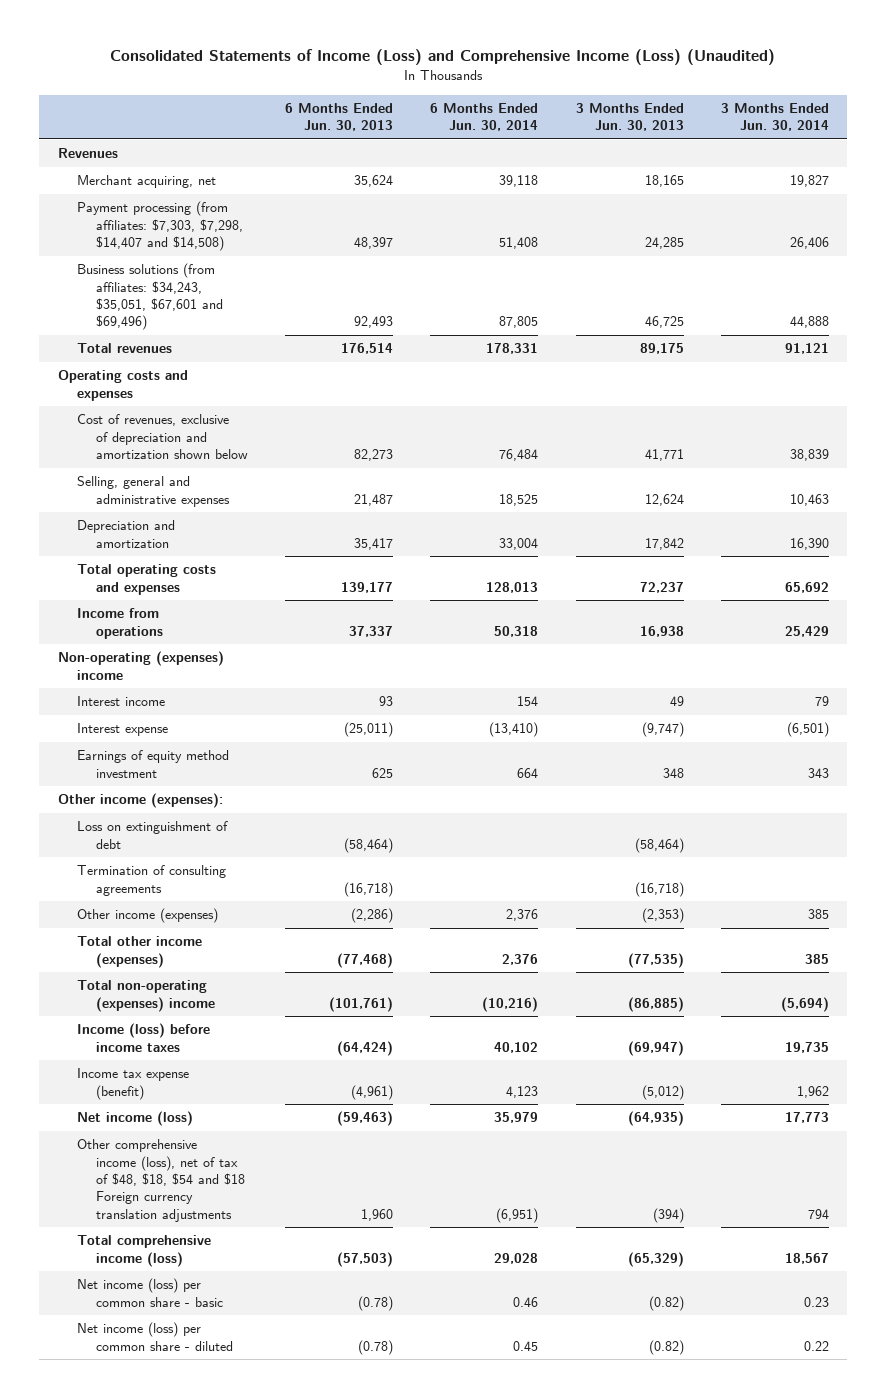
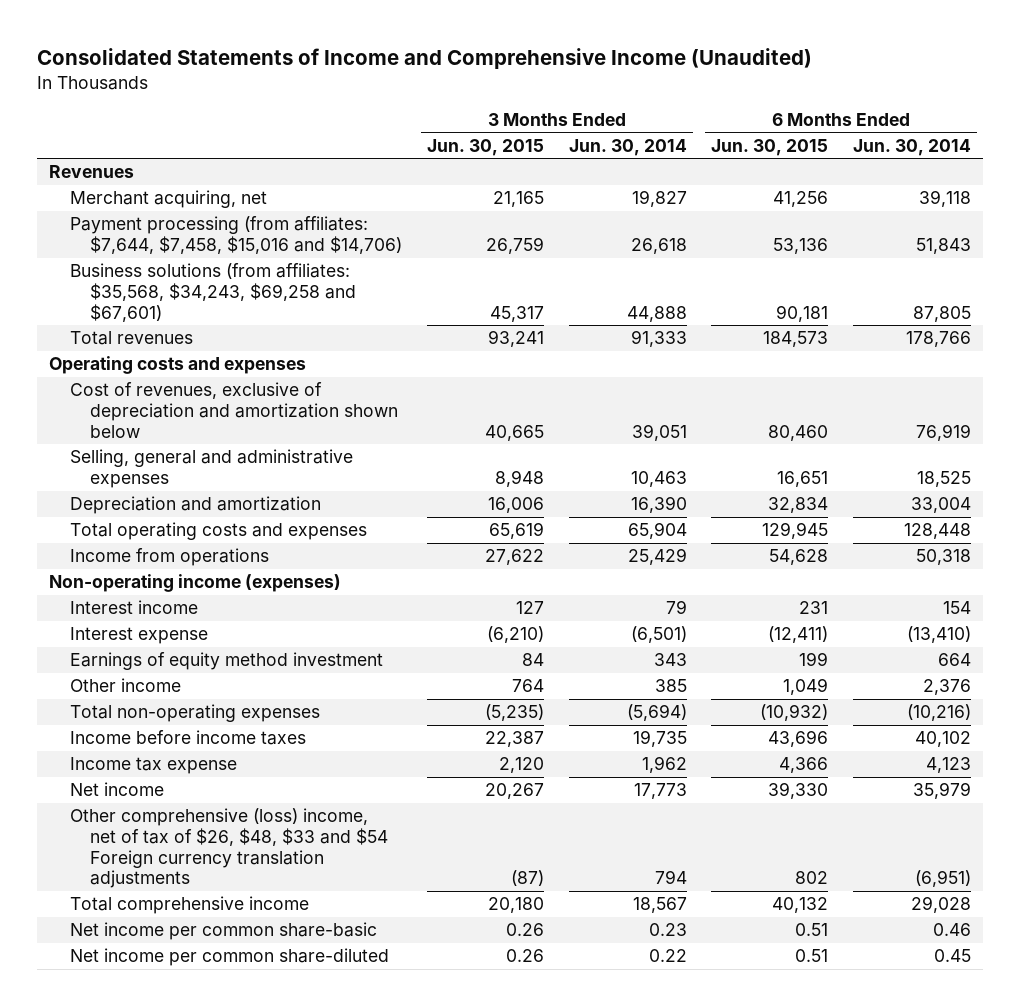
[110,49,776,66] Consolidated Statements of Income (Loss) and Comprehensive Income (Loss) (Unaudited) -> [37,47,813,69] Consolidated Statements of Income and Comprehensive Income (Unaudited)
[285,102,394,132] 6 Months Ended Jun. 30, 2013 -> none
[575,102,684,132] 3 Months Ended Jun. 30, 2013 -> none
none -> [426,138,544,156] Jun. 30, 2015
none -> [711,138,829,156] Jun. 30, 2015
[77,201,244,252] Payment processing (from affiliates: $7,303, $7,298, $14,407 and $14,508) -> [69,216,403,255] Payment processing (from affiliates: $7,644, $7,458, $15,016 and $14,706)
[499,237,539,250] 51,408 -> [915,238,971,255] 51,843
[789,237,829,250] 26,406 -> [630,238,687,255] 26,618
[77,263,224,331] Business solutions (from affiliates: $34,243, $35,051, $67,601 and $69,496) -> [69,263,357,322] Business solutions (from affiliates: $35,568, $34,243, $69,258 and $67,601)
[486,343,539,355] 178,331 -> [905,331,971,348] 178,766
[784,343,829,355] 91,121 -> [630,330,687,348] 91,333
[499,449,539,462] 76,484 -> [915,423,971,441] 76,919
[789,449,829,462] 38,839 -> [631,423,687,441] 39,051
[486,581,539,593] 128,013 -> [903,523,971,540] 128,448
[784,581,829,593] 65,692 -> [627,522,687,540] 65,904
[57,651,224,680] Non-operating (expenses) income -> [49,574,342,593] Non-operating income (expenses)
[57,793,223,809] Other income (expenses): -> none
[77,821,229,849] Loss on extinguishment of debt -> none
[77,865,227,896] Termination of consulting agreements -> none
[77,908,219,924] Other income (expenses) -> none
[77,936,203,968] Total other income (expenses) -> [69,678,181,693] Other income
[77,980,216,1012] Total non-operating (expenses) income -> [69,704,320,723] Total non-operating expenses
[77,1023,211,1052] Income (loss) before income taxes -> [69,730,306,746] Income before income taxes
[77,1068,190,1100] Income tax expense (benefit) -> [69,757,237,775] Income tax expense
[77,1111,194,1127] Net income (loss) -> [69,782,164,797] Net income
[77,1139,246,1222] Other comprehensive income (loss), net of tax of $48, $18, $54 and $18 Foreign currency translation adjustments -> [69,808,389,889] Other comprehensive (loss) income, net of tax of $26, $48, $33 and $54 Foreign currency translation adjustments
[77,1235,212,1267] Total comprehensive income (loss) -> [69,896,309,915] Total comprehensive income
[77,1278,224,1307] Net income (loss) per common share - basic -> [69,922,377,941] Net income per common share-basic
[77,1322,234,1351] Net income (loss) per common share - diluted -> [69,948,389,967] Net income per common share-diluted

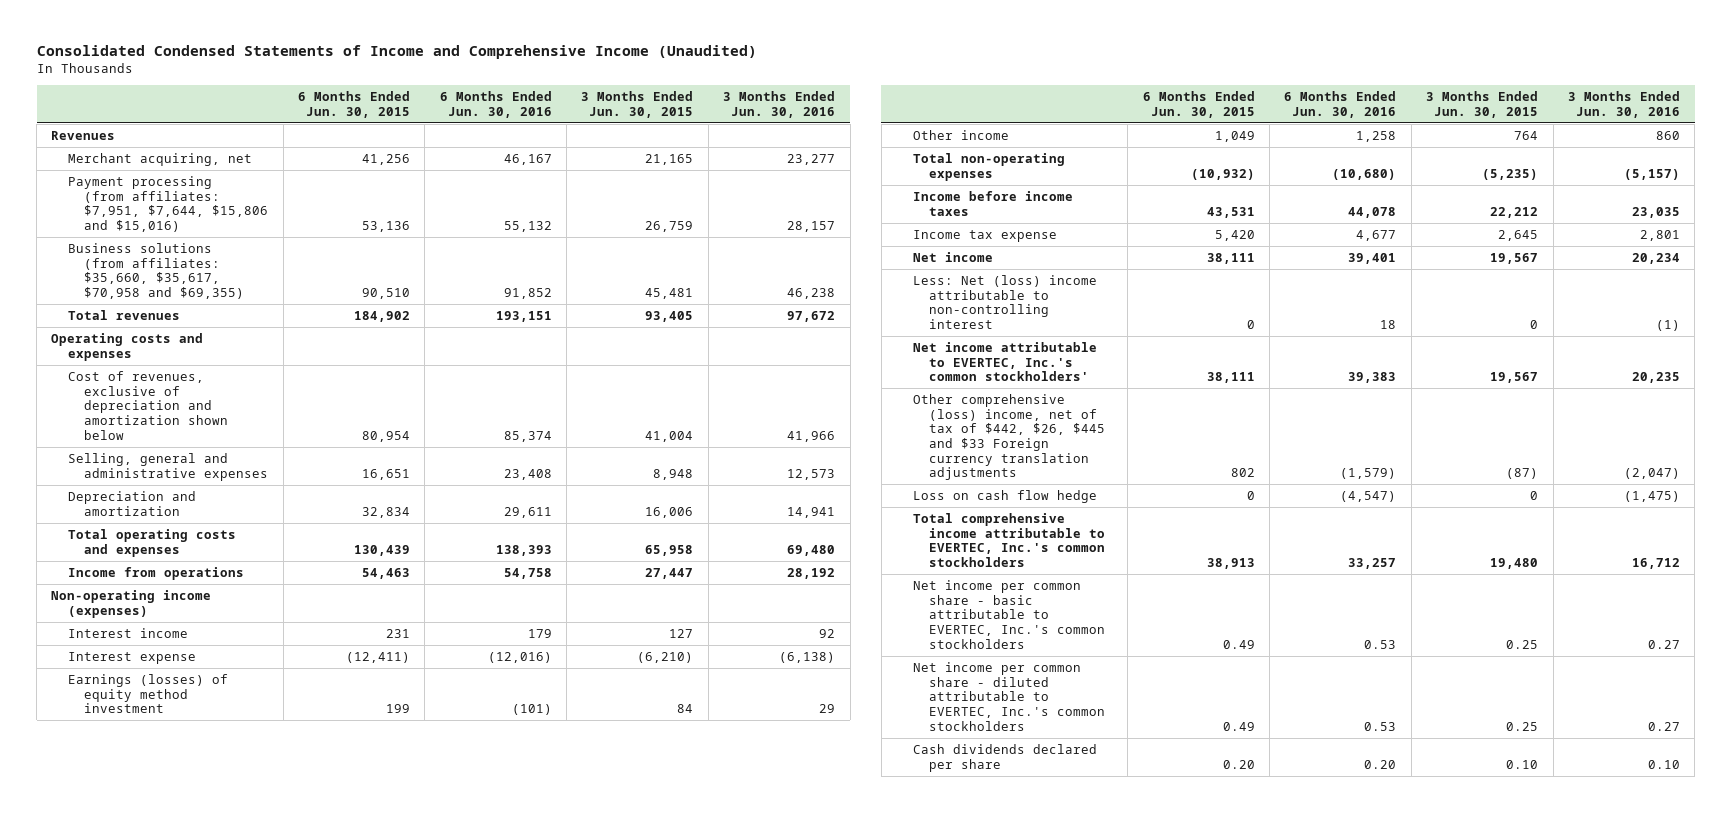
[37,47,813,69] Consolidated Statements of Income and Comprehensive Income (Unaudited) -> [36,44,757,59] Consolidated Condensed Statements of Income and Comprehensive Income (Unaudited)
[568,138,687,156] Jun. 30, 2014 -> none
[852,138,971,156] Jun. 30, 2014 -> none
none -> [439,91,552,118] 6 Months Ended Jun. 30, 2016
none -> [723,91,836,118] 3 Months Ended Jun. 30, 2016
[69,216,403,255] Payment processing (from affiliates: $7,644, $7,458, $15,016 and $14,706) -> [67,175,269,232] Payment processing (from affiliates: $7,951, $7,644, $15,806 and $15,016)
[69,263,357,322] Business solutions (from affiliates: $35,568, $34,243, $69,258 and $67,601) -> [67,242,245,299] Business solutions (from affiliates: $35,660, $35,617, $70,958 and $69,355)
[489,305,544,322] 45,317 -> [645,287,694,299] 45,481
[776,304,829,322] 90,181 -> [362,287,411,299] 90,510
[487,330,544,348] 93,241 -> [645,310,694,322] 93,405
[763,331,829,348] 184,573 -> [354,310,411,322] 184,902
[484,424,544,441] 40,665 -> [645,430,694,442] 41,004
[768,424,829,441] 80,460 -> [362,430,411,442] 80,954
[488,522,544,540] 65,619 -> [645,544,694,556] 65,958
[762,522,829,540] 129,945 -> [354,544,411,556] 130,439
[484,549,544,566] 27,622 -> [645,567,694,579] 27,447
[769,549,829,566] 54,628 -> [362,567,411,579] 54,463
[69,652,383,671] Earnings of equity method investment -> [67,673,228,714] Earnings (losses) of equity method investment
[484,731,544,748] 22,387 -> [1490,206,1539,218] 22,212
[768,730,829,748] 43,696 -> [1206,206,1255,218] 43,531
[498,757,544,774] 2,120 -> [1498,229,1539,241] 2,645
[779,757,829,774] 4,366 -> [1214,229,1255,241] 5,420
[484,783,544,800] 20,267 -> [1490,252,1539,264] 19,567
[768,782,829,800] 39,330 -> [1206,252,1255,264] 38,111
none -> [912,274,1097,329] Less: Net (loss) income attributable to non-controlling interest
none -> [912,341,1097,382] Net income attributable to EVERTEC, Inc.'s common stockholders'
[69,808,389,889] Other comprehensive (loss) income, net of tax of $26, $48, $33 and $54 Foreign currency translation adjustments -> [912,393,1106,481] Other comprehensive (loss) income, net of tax of $442, $26, $445 and $33 Foreign currency translation adjustments
none -> [912,489,1097,503] Loss on cash flow hedge
[69,896,309,915] Total comprehensive income -> [912,512,1106,567] Total comprehensive income attributable to EVERTEC, Inc.'s common stockholders
[487,897,544,914] 20,180 -> [1490,557,1539,569] 19,480
[772,897,829,914] 40,132 -> [1206,557,1255,569] 38,913
[69,922,377,941] Net income per common share-basic -> [912,579,1106,649] Net income per common share - basic attributable to EVERTEC, Inc.'s common stockholders
[505,923,544,937] 0.26 -> [1506,639,1539,649] 0.25
[795,923,829,937] 0.51 -> [1222,639,1255,649] 0.49
[69,948,389,967] Net income per common share-diluted -> [912,661,1106,731] Net income per common share - diluted attributable to EVERTEC, Inc.'s common stockholders
[505,949,544,963] 0.26 -> [1506,721,1539,731] 0.25
[795,949,829,963] 0.51 -> [1222,721,1255,731] 0.49
none -> [912,743,1097,772] Cash dividends declared per share

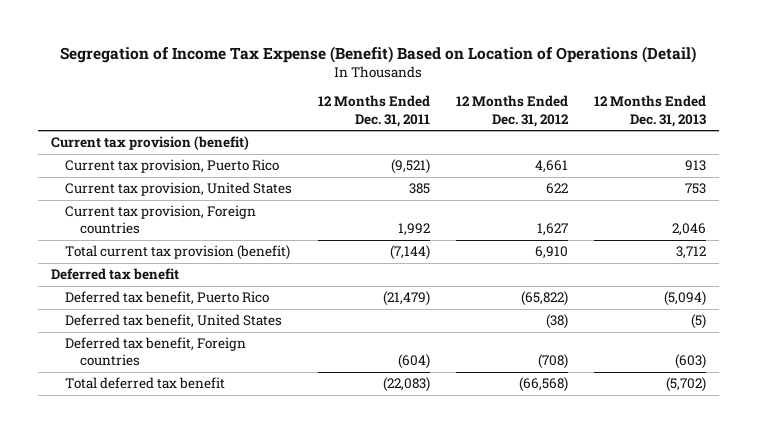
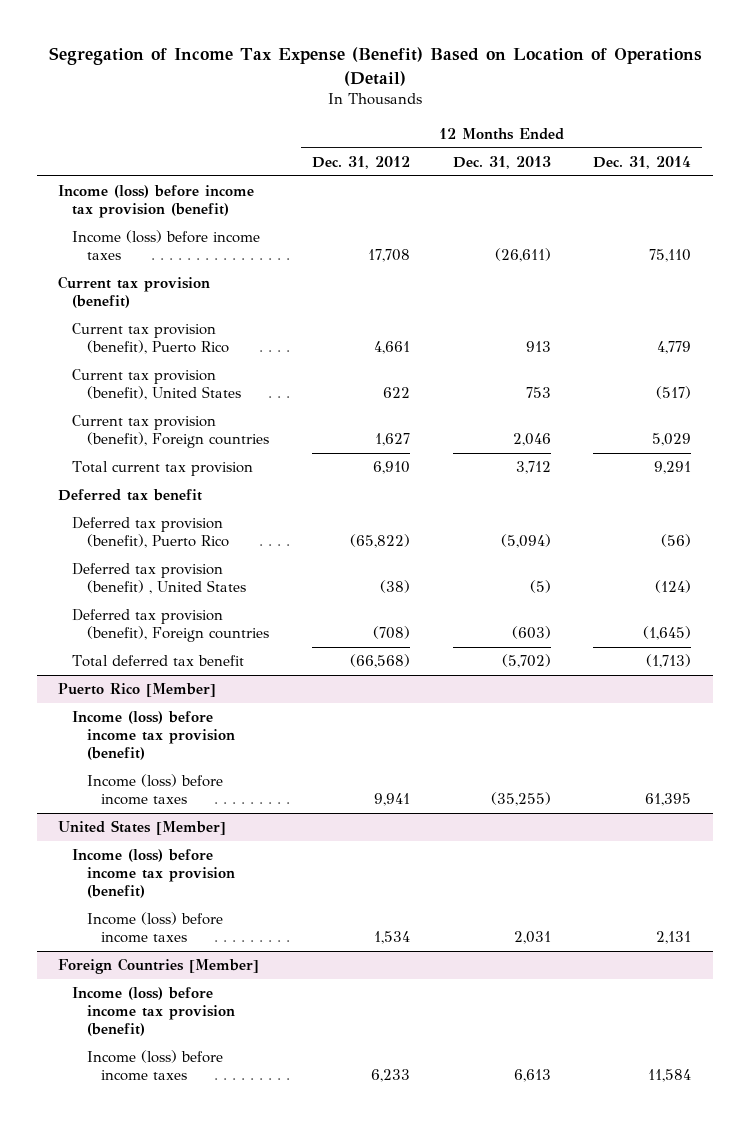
[318,95,431,127] 12 Months Ended Dec. 31, 2011 -> none
none -> [593,156,692,170] Dec. 31, 2014
none -> [58,185,255,219] Income (loss) before income tax provision (benefit)
none -> [72,230,261,261] Income (loss) before income taxes
[65,159,280,174] Current tax provision, Puerto Rico -> [72,323,229,355] Current tax provision (benefit), Puerto Rico
[65,182,293,197] Current tax provision, United States -> [72,369,241,401] Current tax provision (benefit), United States
[65,205,257,235] Current tax provision, Foreign countries -> [72,415,269,449] Current tax provision (benefit), Foreign countries
[65,245,291,261] Total current tax provision (benefit) -> [72,461,254,477] Total current tax provision
[65,291,270,306] Deferred tax benefit, Puerto Rico -> [72,517,229,549] Deferred tax provision (benefit), Puerto Rico
[65,314,283,329] Deferred tax benefit, United States -> [72,563,246,595] Deferred tax provision (benefit) , United States
[65,337,247,367] Deferred tax benefit, Foreign countries -> [72,609,269,643] Deferred tax provision (benefit), Foreign countries
none -> [58,683,217,698] Puerto Rico [Member]
none -> [72,711,235,761] Income (loss) before income tax provision (benefit)
none -> [86,774,223,806] Income (loss) before income taxes
none -> [58,820,227,836] United States [Member]
none -> [72,849,235,899] Income (loss) before income tax provision (benefit)
none -> [86,912,223,944] Income (loss) before income taxes
none -> [58,958,260,975] Foreign Countries [Member]
none -> [72,987,235,1037] Income (loss) before income tax provision (benefit)
none -> [86,1050,223,1082] Income (loss) before income taxes

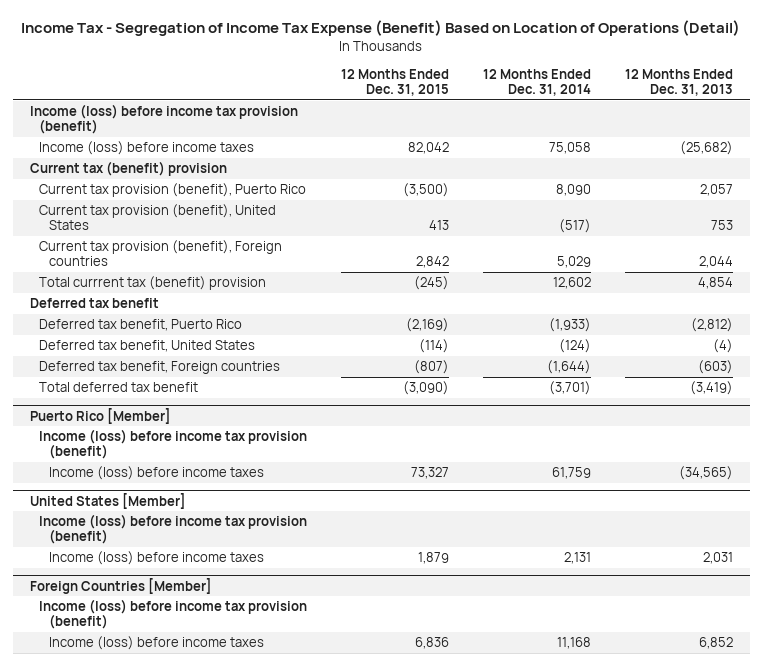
[48,47,702,86] Segregation of Income Tax Expense (Benefit) Based on Location of Operations (Detail) -> [21,20,741,37] Income Tax - Segregation of Income Tax Expense (Benefit) Based on Location of Operations (Detail)
[311,156,410,170] Dec. 31, 2012 -> none
none -> [341,68,450,96] 12 Months Ended Dec. 31, 2015
[494,248,551,263] (26,611) -> [680,141,734,156] (25,682)
[649,249,692,263] 75,110 -> [549,142,592,155] 75,058
[58,276,211,309] Current tax provision (benefit) -> [29,161,227,177] Current tax (benefit) provision
[525,341,551,353] 913 -> [700,184,734,197] 2,057
[657,341,692,355] 4,779 -> [556,184,592,197] 8,090
[512,433,551,447] 2,046 -> [699,256,734,269] 2,044
[72,461,254,477] Total current tax provision -> [39,276,267,291] Total currrent tax (benefit) provision
[515,461,551,475] 3,712 -> [698,277,734,290] 4,854
[654,461,692,475] 9,291 -> [553,277,592,290] 12,602
[72,517,229,549] Deferred tax provision (benefit), Puerto Rico -> [39,319,243,332] Deferred tax benefit, Puerto Rico
[500,534,551,549] (5,094) -> [691,318,734,333] (2,812)
[661,534,692,548] (56) -> [549,318,592,333] (1,933)
[72,563,246,595] Deferred tax provision (benefit) , United States -> [39,340,256,353] Deferred tax benefit, United States
[529,580,551,594] (5) -> [713,339,734,354] (4)
[72,609,269,643] Deferred tax provision (benefit), Foreign countries -> [39,361,281,375] Deferred tax benefit, Foreign countries
[643,626,692,641] (1,645) -> [547,360,592,375] (1,644)
[501,654,551,669] (5,702) -> [690,381,734,396] (3,419)
[646,654,692,669] (1,713) -> [549,381,592,396] (3,701)
[490,792,551,807] (35,255) -> [679,466,734,481] (34,565)
[645,793,692,807] 61,395 -> [552,467,592,480] 61,759
[513,1069,551,1083] 6,613 -> [699,637,734,650] 6,852
[648,1069,692,1083] 11,584 -> [557,637,592,650] 11,168

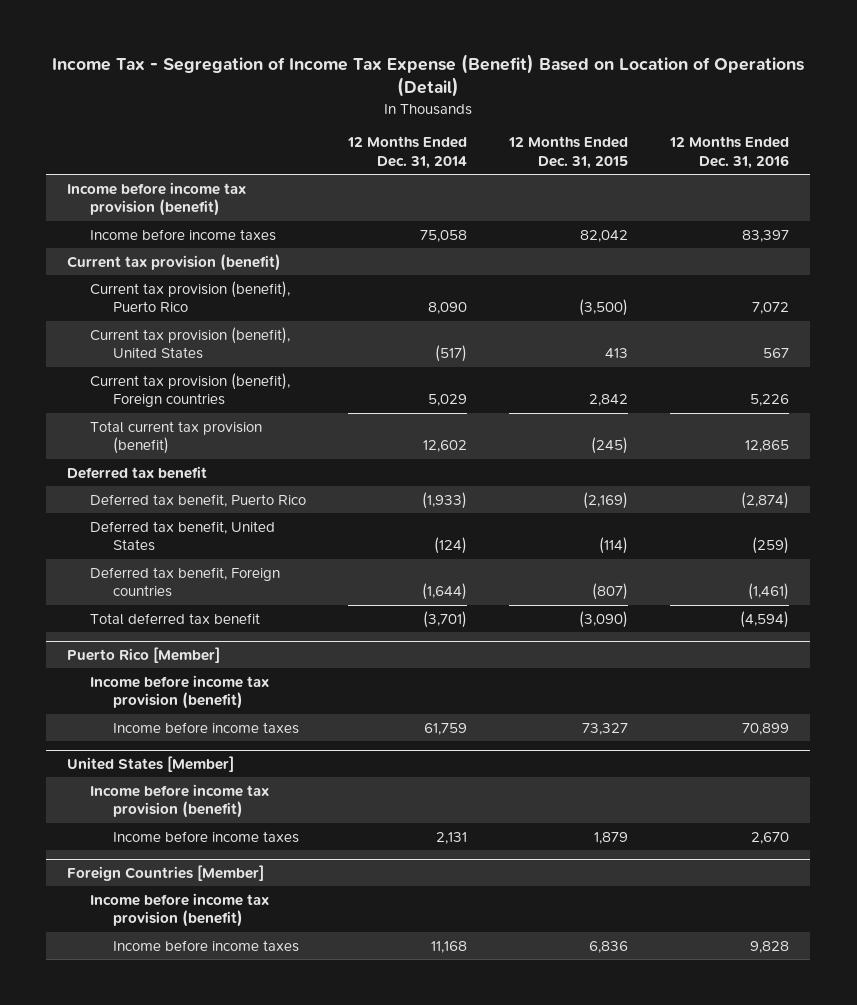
[625,68,734,96] 12 Months Ended Dec. 31, 2013 -> none
none -> [669,136,790,169] 12 Months Ended Dec. 31, 2016
[29,104,298,135] Income (loss) before income tax provision (benefit) -> [67,181,247,217] Income before income tax provision (benefit)
[39,141,255,156] Income (loss) before income taxes -> [90,228,277,241] Income before income taxes
[29,161,227,177] Current tax (benefit) provision -> [67,253,282,271] Current tax provision (benefit)
[39,276,267,291] Total currrent tax (benefit) provision -> [90,420,263,455] Total current tax provision (benefit)
[39,429,308,460] Income (loss) before income tax provision (benefit) -> [90,674,270,710] Income before income tax provision (benefit)
[48,466,264,481] Income (loss) before income taxes -> [113,721,300,734] Income before income taxes
[39,514,308,545] Income (loss) before income tax provision (benefit) -> [90,783,270,819] Income before income tax provision (benefit)
[48,551,264,566] Income (loss) before income taxes -> [113,830,300,843] Income before income taxes
[39,599,308,630] Income (loss) before income tax provision (benefit) -> [90,892,270,928] Income before income tax provision (benefit)
[48,636,264,651] Income (loss) before income taxes -> [113,939,300,952] Income before income taxes

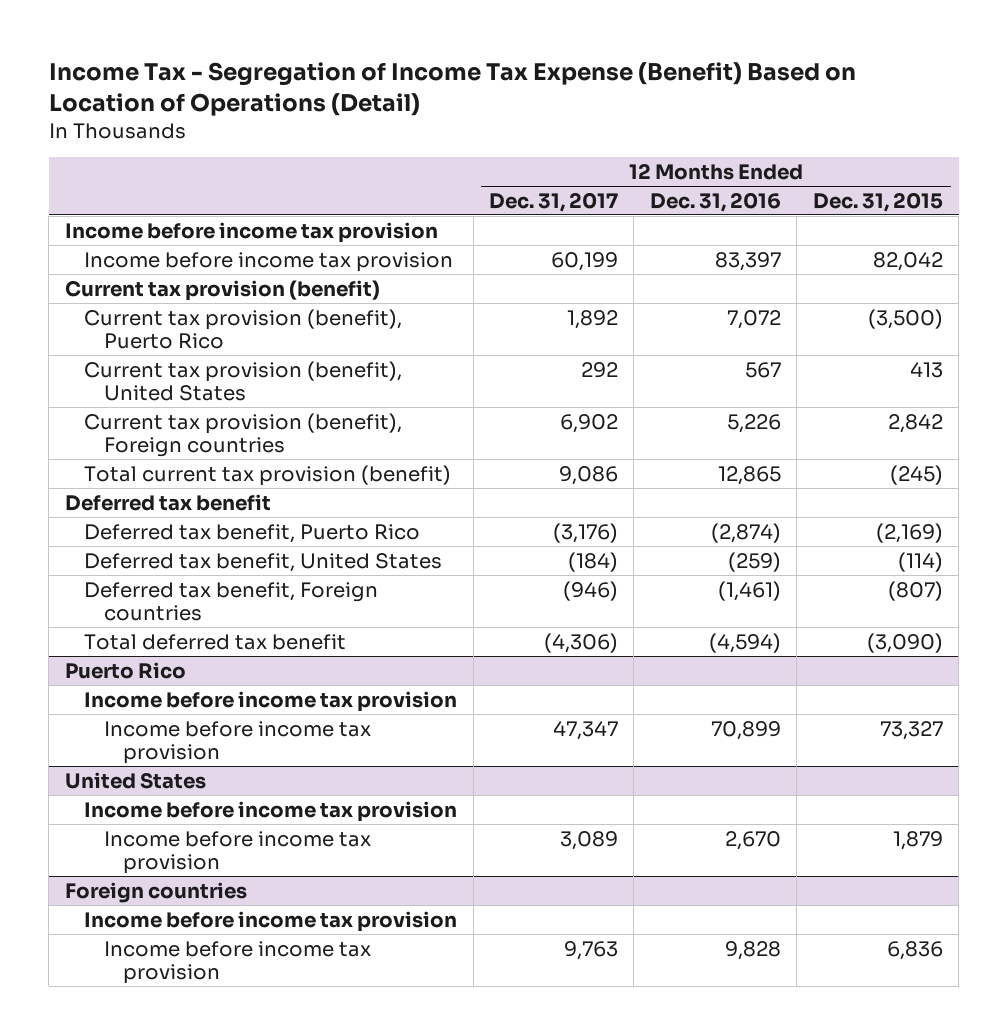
[347,136,468,169] 12 Months Ended Dec. 31, 2014 -> none
none -> [488,191,618,212] Dec. 31, 2017
[67,181,247,217] Income before income tax provision (benefit) -> [64,221,438,243] Income before income tax provision
[90,228,277,241] Income before income taxes -> [84,251,454,272] Income before income tax provision
[67,646,221,663] Puerto Rico [Member] -> [64,661,186,679] Puerto Rico
[90,674,270,710] Income before income tax provision (benefit) -> [84,690,458,712] Income before income tax provision
[113,721,300,734] Income before income taxes -> [103,720,371,764] Income before income tax provision
[67,755,235,772] United States [Member] -> [64,771,206,789] United States
[90,783,270,819] Income before income tax provision (benefit) -> [84,800,458,822] Income before income tax provision
[113,830,300,843] Income before income taxes -> [103,830,371,874] Income before income tax provision
[67,864,265,881] Foreign Countries [Member] -> [64,881,247,903] Foreign countries
[90,892,270,928] Income before income tax provision (benefit) -> [84,910,458,932] Income before income tax provision
[113,939,300,952] Income before income taxes -> [103,940,371,984] Income before income tax provision

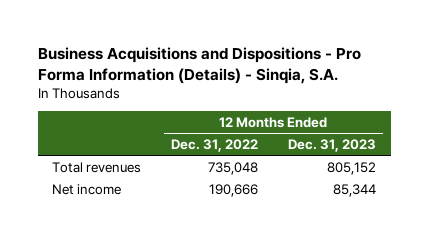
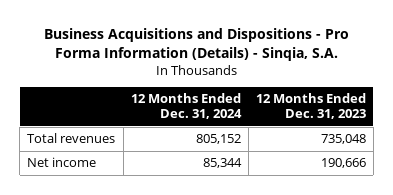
[171,139,259,153] Dec. 31, 2022 -> none
none -> [130,93,242,119] 12 Months Ended Dec. 31, 2024
[326,161,376,175] 805,152 -> [320,134,366,145] 735,048
[332,183,376,197] 85,344 -> [320,158,366,169] 190,666

